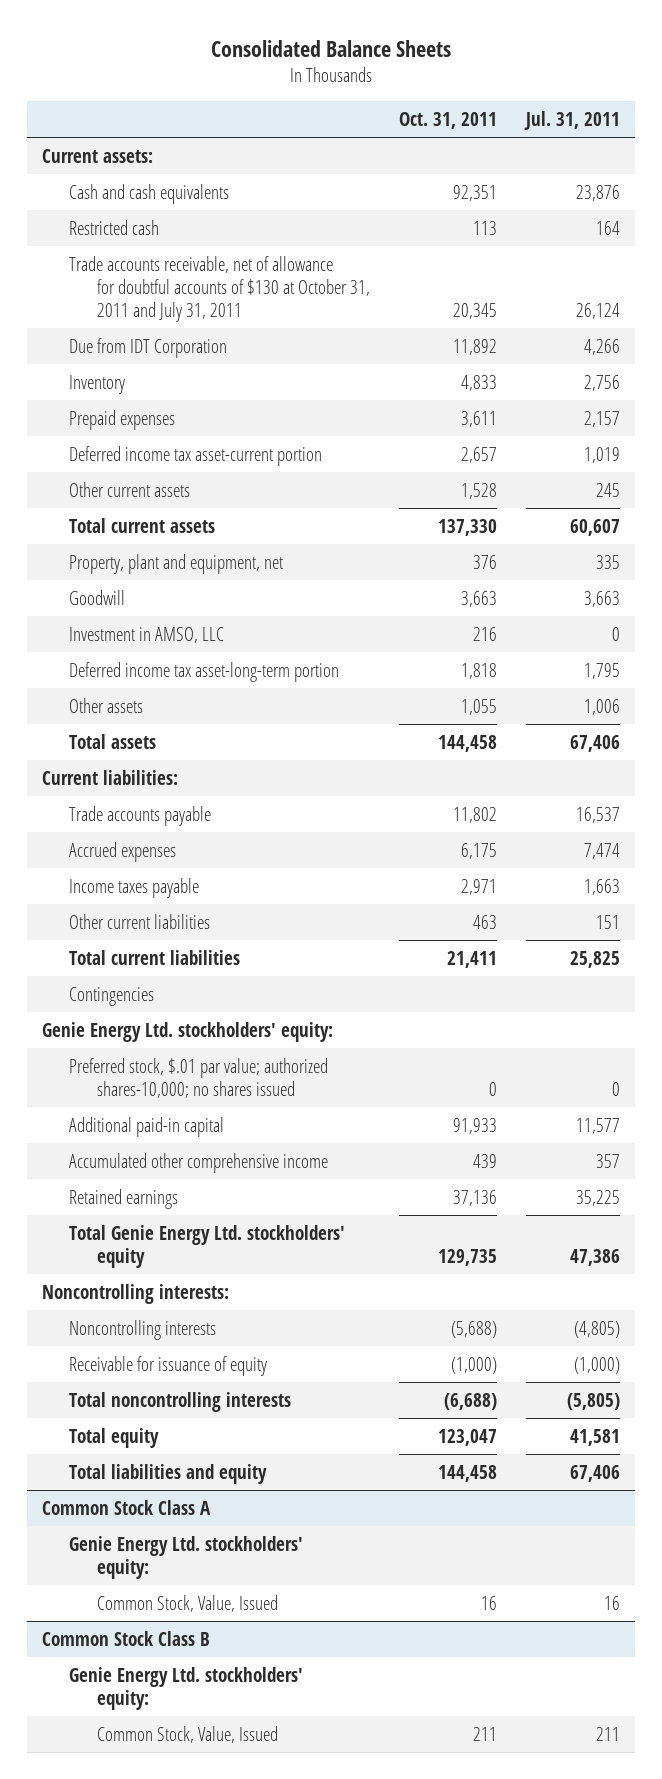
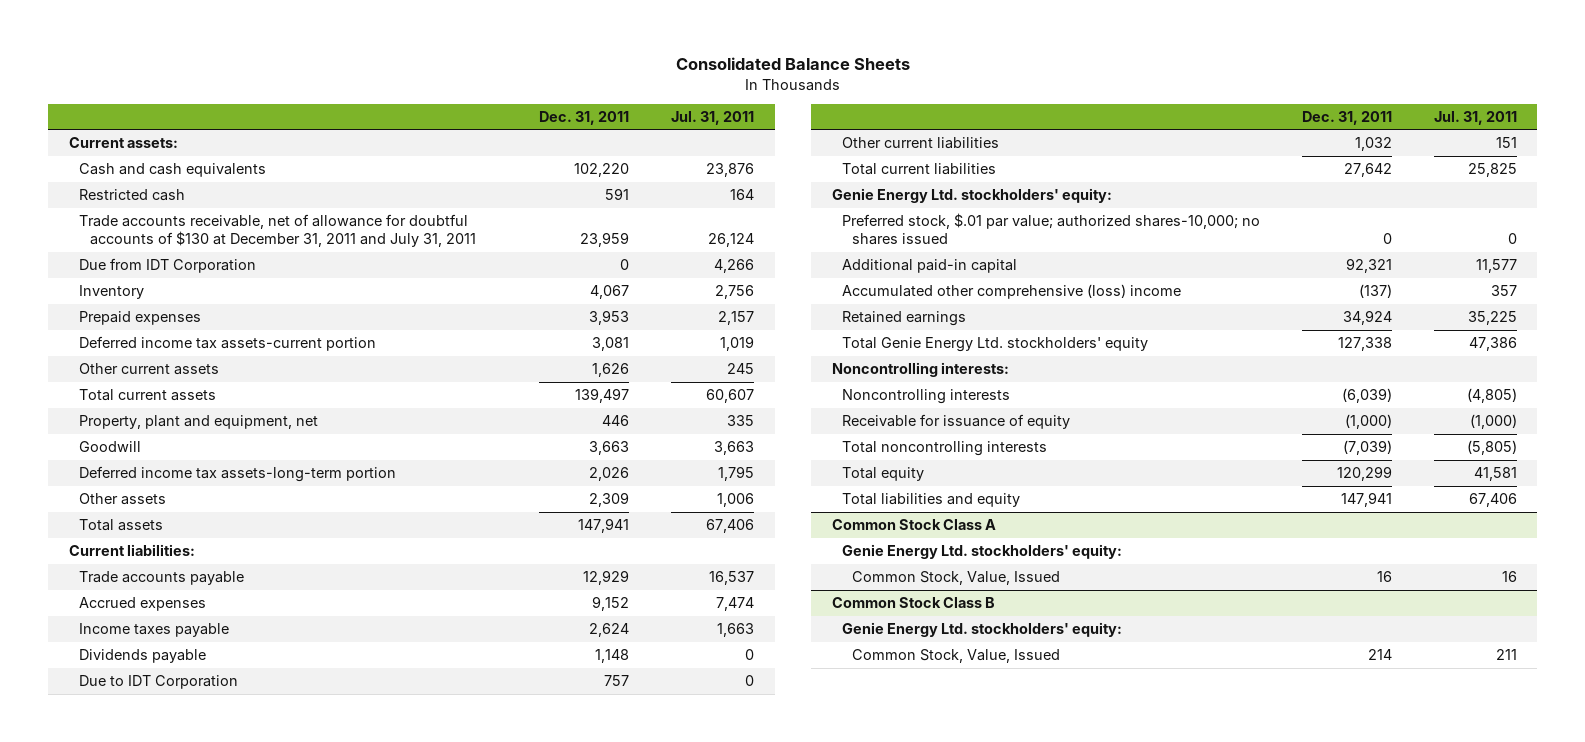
[398,112,497,130] Oct. 31, 2011 -> none
none -> [539,110,630,125] Dec. 31, 2011
[69,255,370,323] Trade accounts receivable, net of allowance for doubtful accounts of $130 at October 31, 2011 and July 31, 2011 -> [79,214,476,248] Trade accounts receivable, net of allowance for doubtful accounts of $130 at December 31, 2011 and July 31, 2011
[69,445,323,466] Deferred income tax asset-current portion -> [79,336,377,352] Deferred income tax assets-current portion
[69,626,225,643] Investment in AMSO, LLC -> none
[69,661,340,682] Deferred income tax asset-long-term portion -> [79,466,397,483] Deferred income tax assets-long-term portion
none -> [79,649,207,664] Dividends payable
none -> [79,675,239,690] Due to IDT Corporation
[69,986,155,1006] Contingencies -> none
[69,1152,329,1173] Accumulated other comprehensive income -> [841,284,1181,300] Accumulated other comprehensive (loss) income

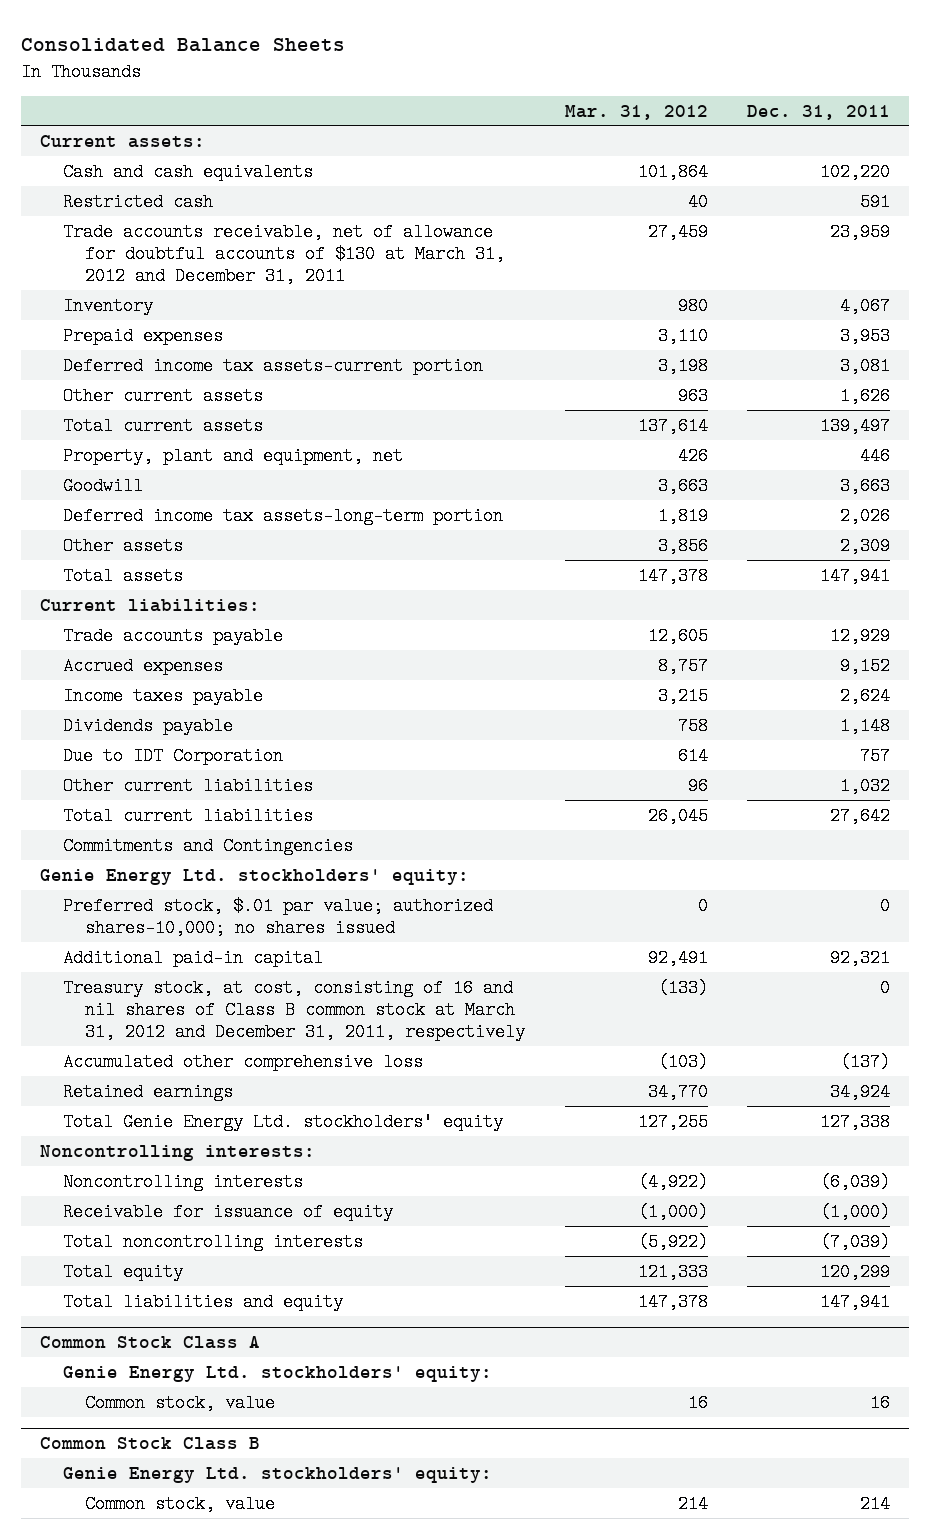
[670,110,754,125] Jul. 31, 2011 -> none
none -> [564,104,708,120] Mar. 31, 2012
[79,258,257,274] Due from IDT Corporation -> none
[79,214,476,248] Trade accounts receivable, net of allowance for doubtful accounts of $130 at December 31, 2011 and July 31, 2011 -> [62,222,506,286] Trade accounts receivable, net of allowance for doubtful accounts of $130 at March 31, 2012 and December 31, 2011
none -> [62,836,353,855] Commitments and Contingencies
none -> [62,978,526,1042] Treasury stock, at cost, consisting of 16 and nil shares of Class B common stock at March 31, 2012 and December 31, 2011, respectively
[841,284,1181,300] Accumulated other comprehensive (loss) income -> [62,1052,423,1071] Accumulated other comprehensive loss
[852,571,1061,586] Common Stock, Value, Issued -> [85,1393,276,1412] Common stock, value
[852,649,1061,664] Common Stock, Value, Issued -> [85,1494,276,1513] Common stock, value

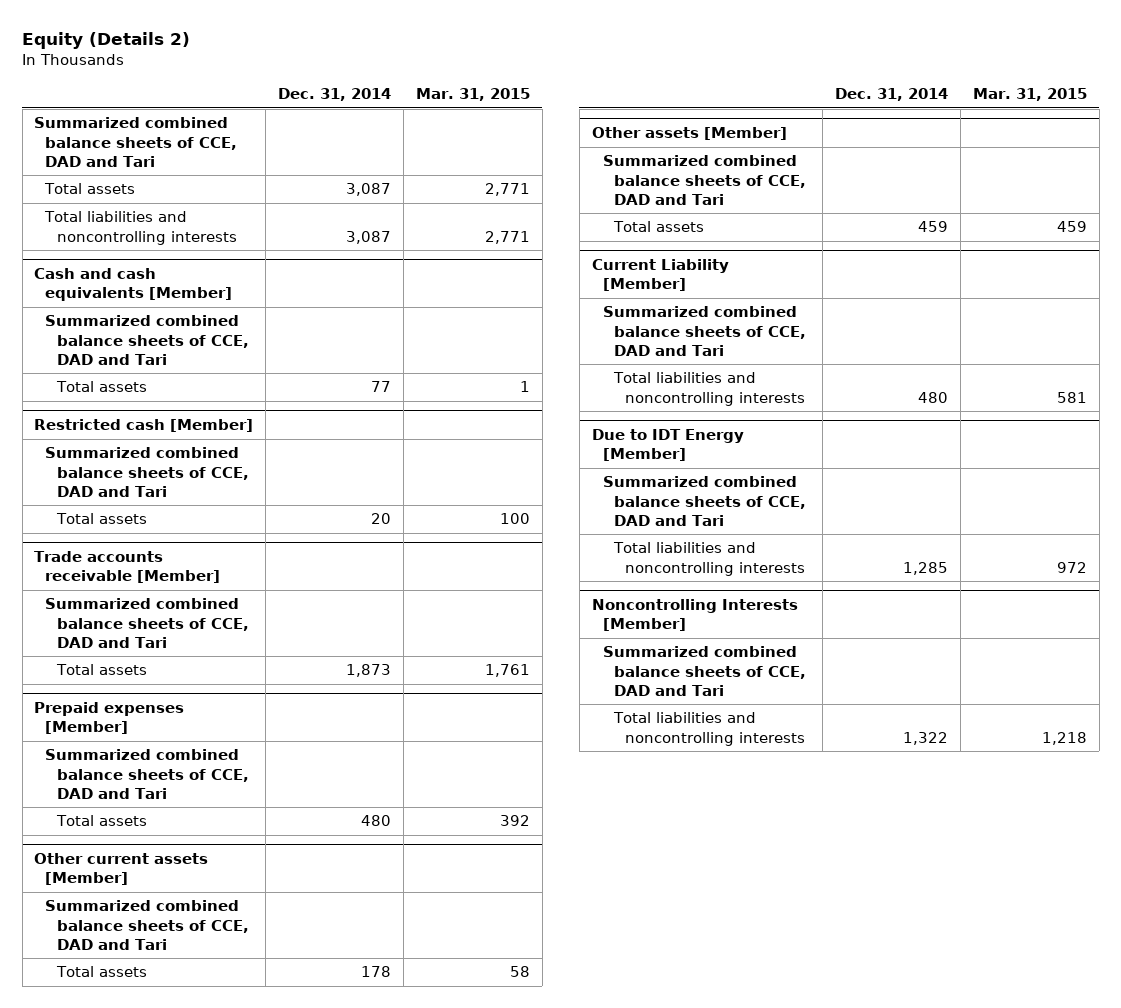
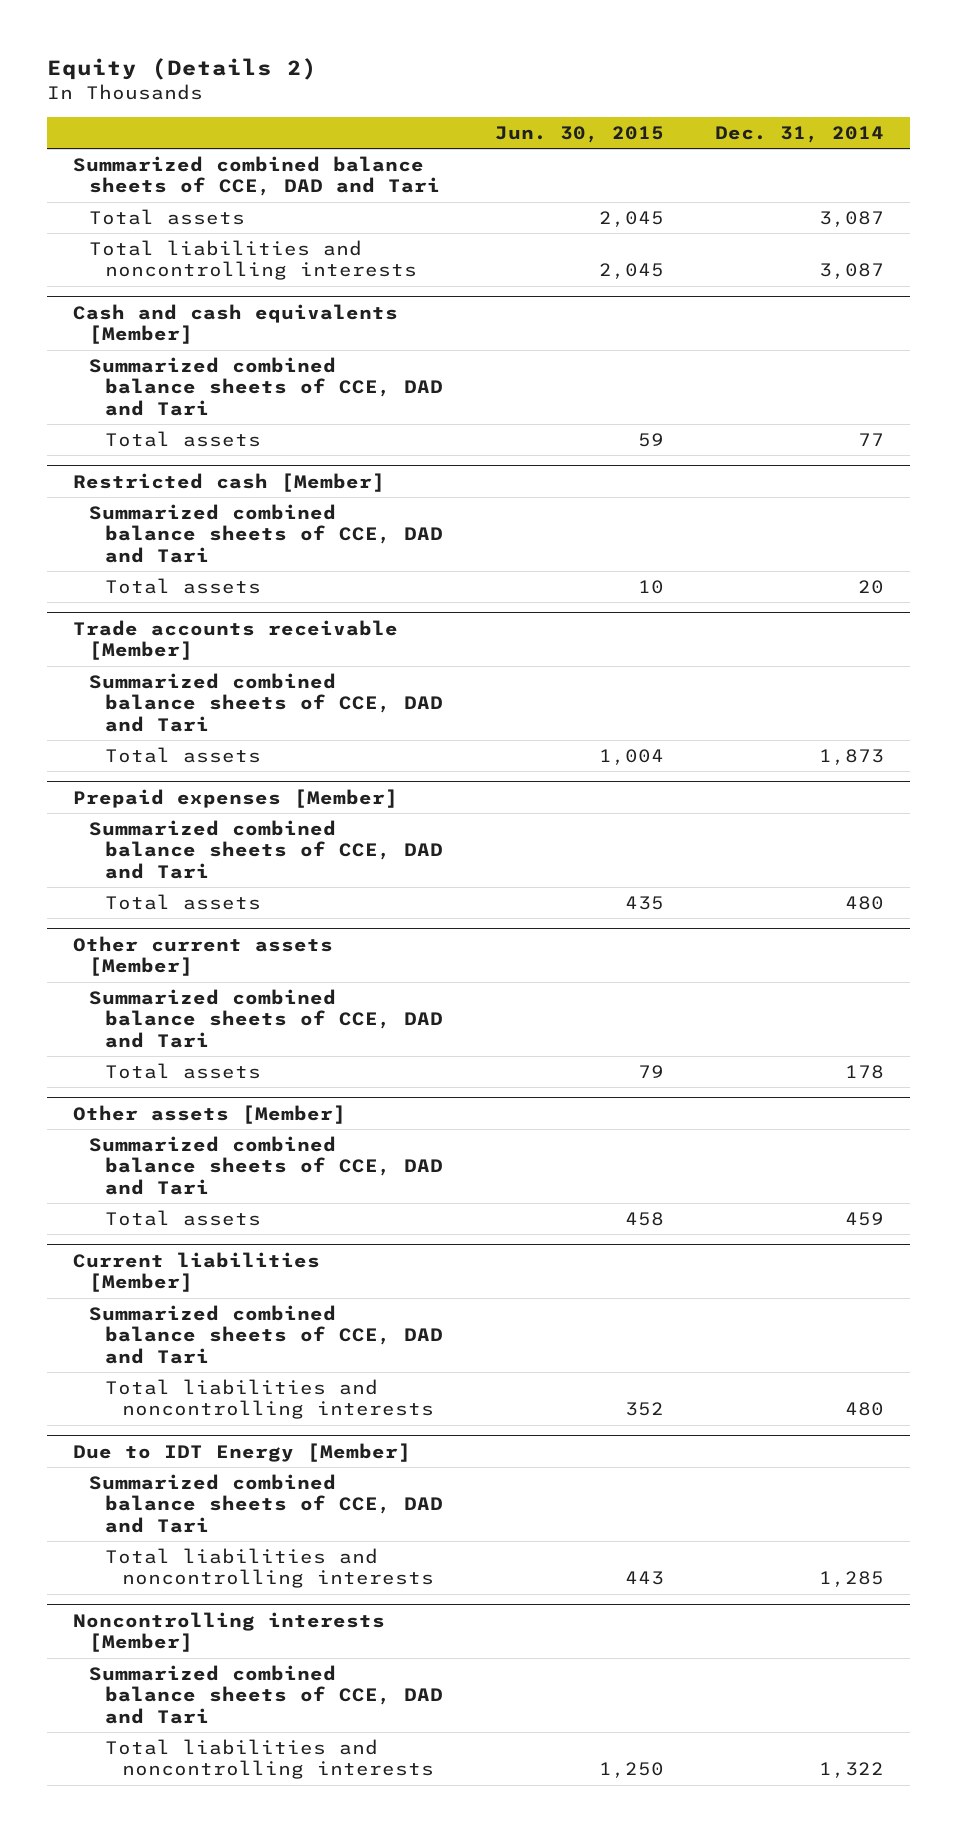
[415,88,530,102] Mar. 31, 2015 -> none
none -> [494,125,664,143] Jun. 30, 2015
[591,258,729,292] Current Liability [Member] -> [73,1251,321,1293] Current liabilities [Member]
[591,598,798,632] Noncontrolling Interests [Member] -> [73,1611,386,1653] Noncontrolling interests [Member]

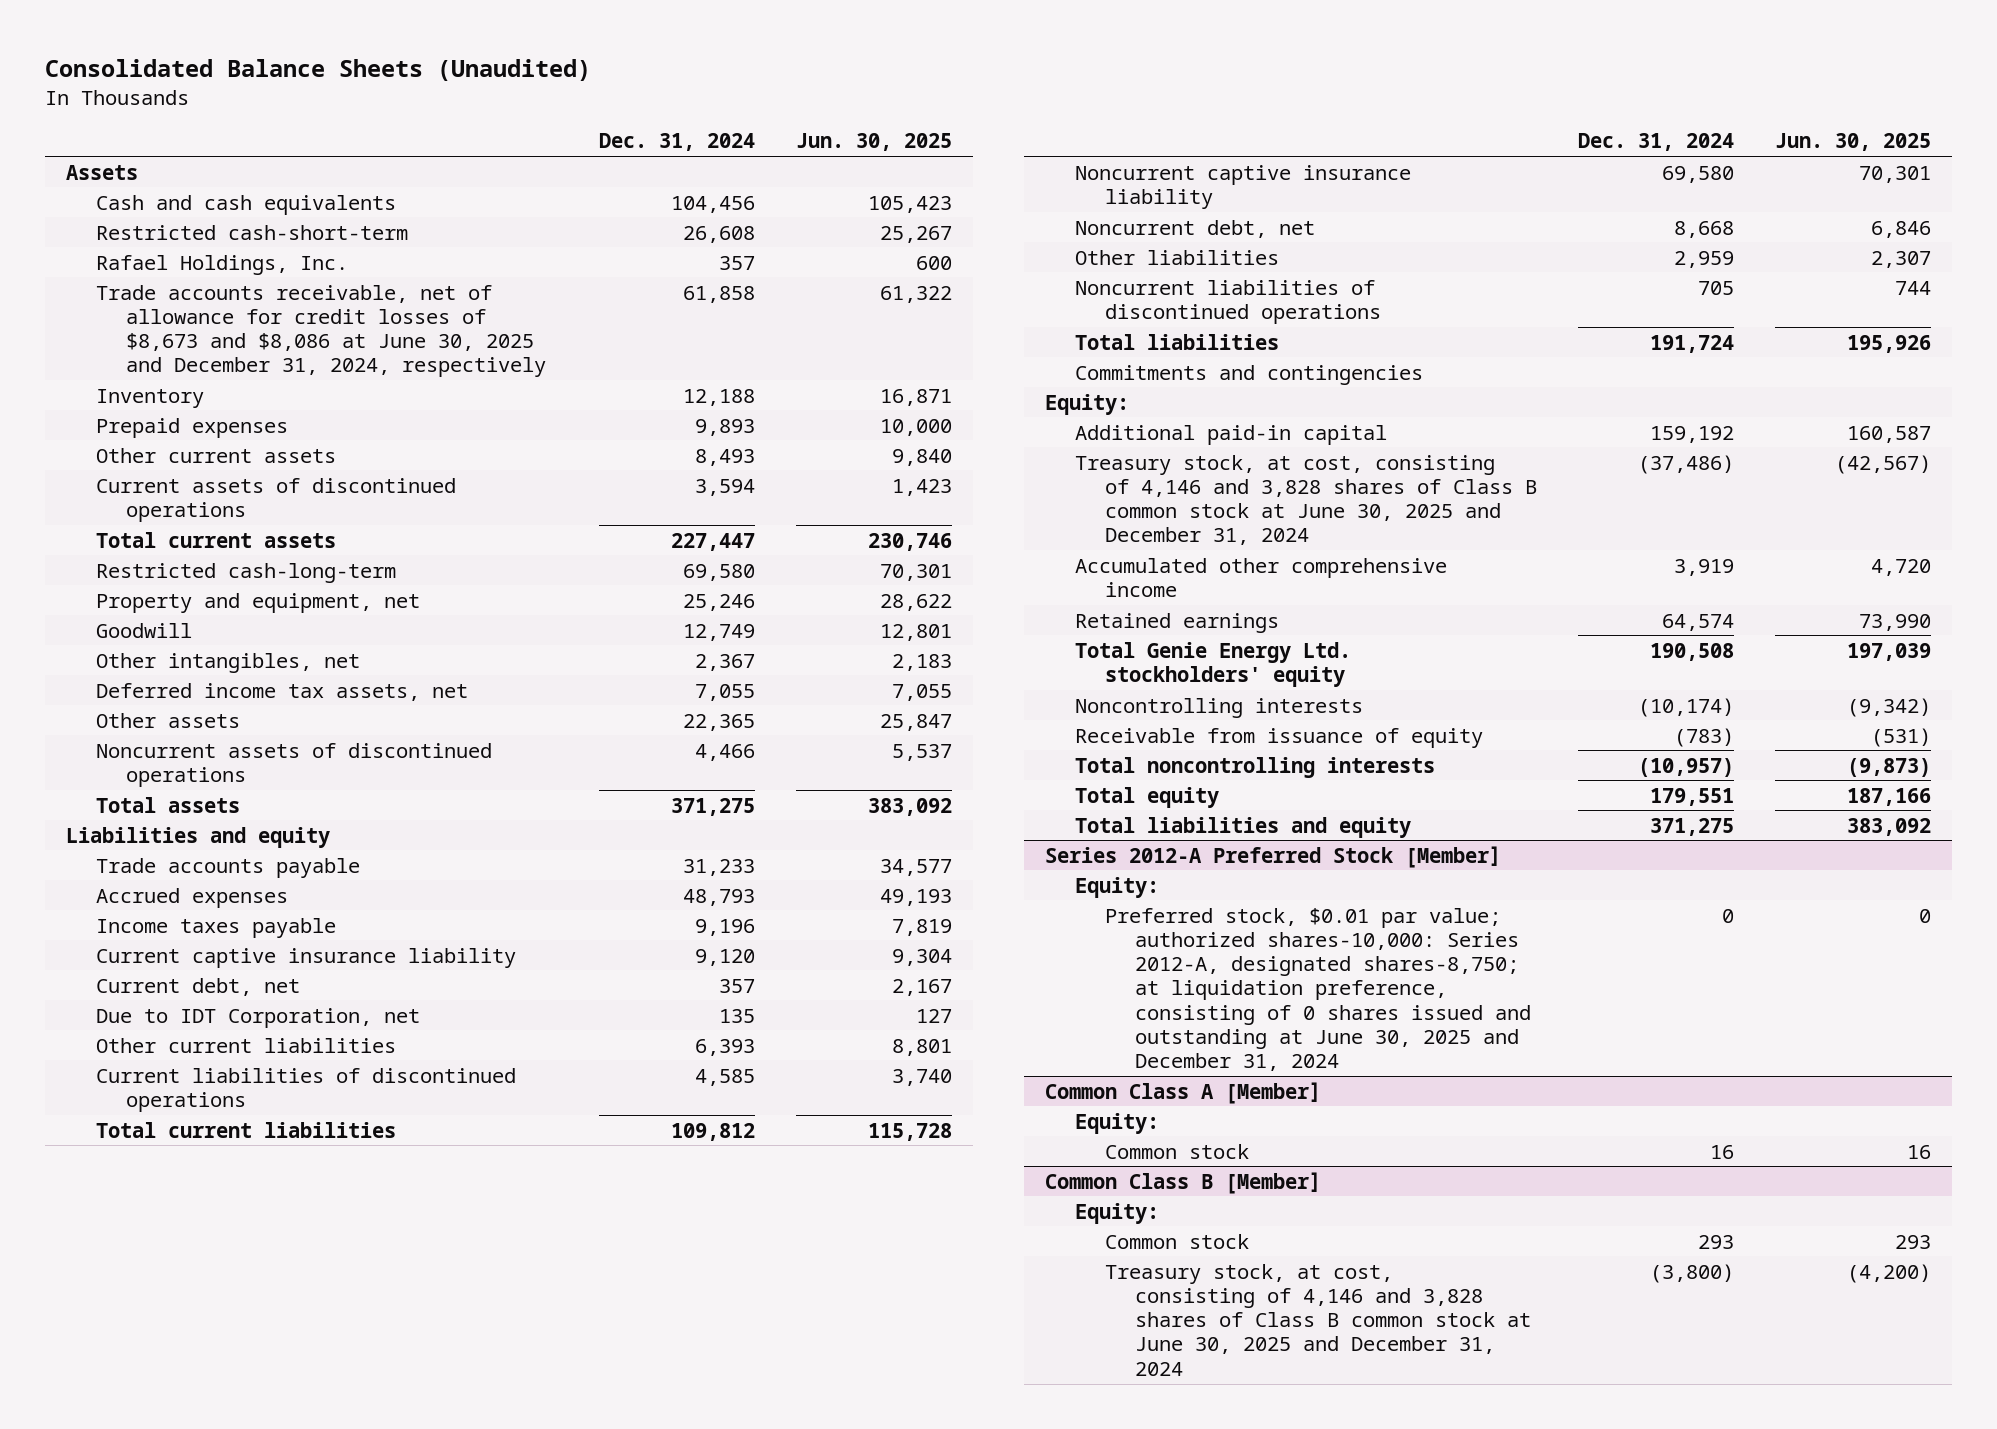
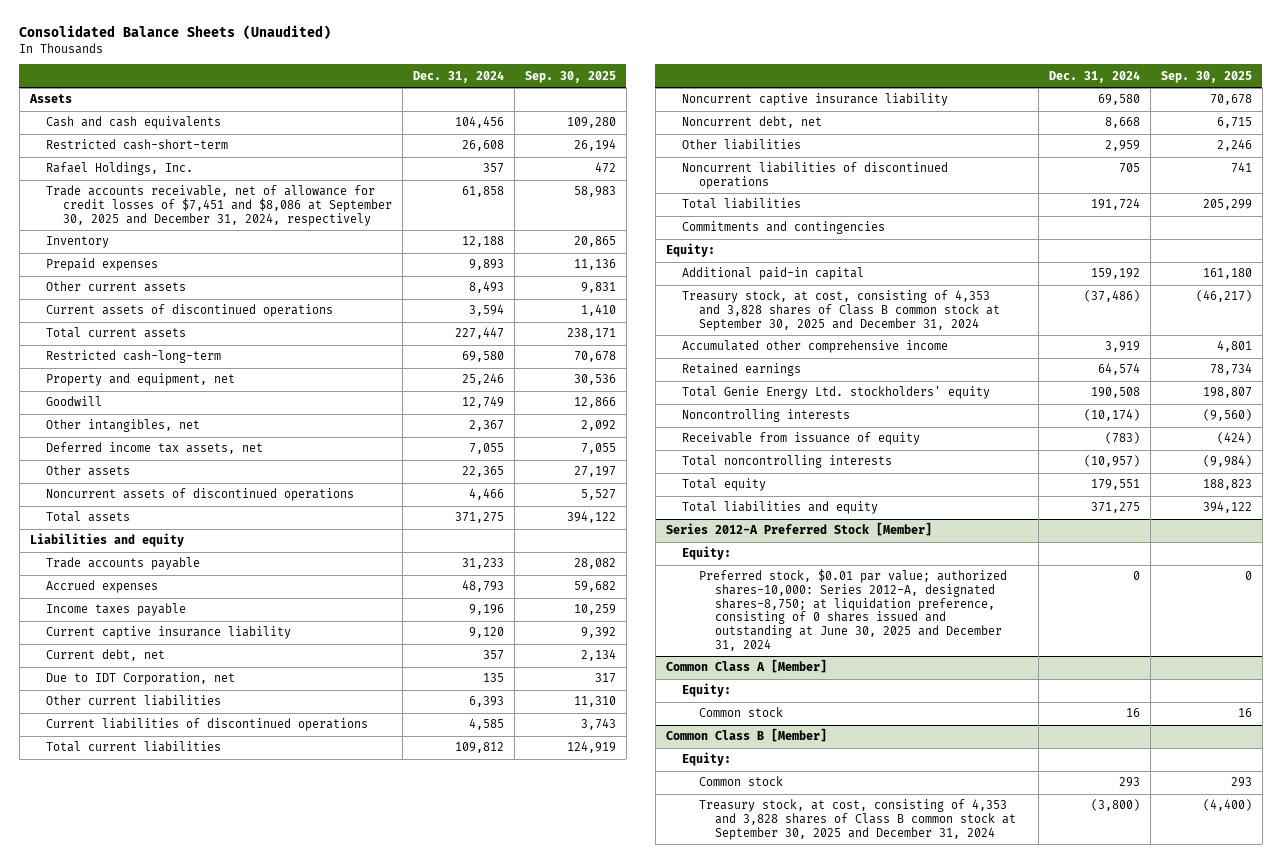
[796,133,953,152] Jun. 30, 2025 -> none
none -> [524,70,616,83] Sep. 30, 2025
[96,284,547,378] Trade accounts receivable, net of allowance for credit losses of $8,673 and $8,086 at June 30, 2025 and December 31, 2024, respectively -> [46,185,392,226] Trade accounts receivable, net of allowance for credit losses of $7,451 and $8,086 at September 30, 2025 and December 31, 2024, respectively
[1075,454,1538,546] Treasury stock, at cost, consisting of 4,146 and 3,828 shares of Class B common stock at June 30, 2025 and December 31, 2024 -> [682,290,1000,331] Treasury stock, at cost, consisting of 4,353 and 3,828 shares of Class B common stock at September 30, 2025 and December 31, 2024
[1105,1263,1532,1376] Treasury stock, at cost, consisting of 4,146 and 3,828 shares of Class B common stock at June 30, 2025 and December 31, 2024 -> [698,799,1017,840] Treasury stock, at cost, consisting of 4,353 and 3,828 shares of Class B common stock at September 30, 2025 and December 31, 2024

